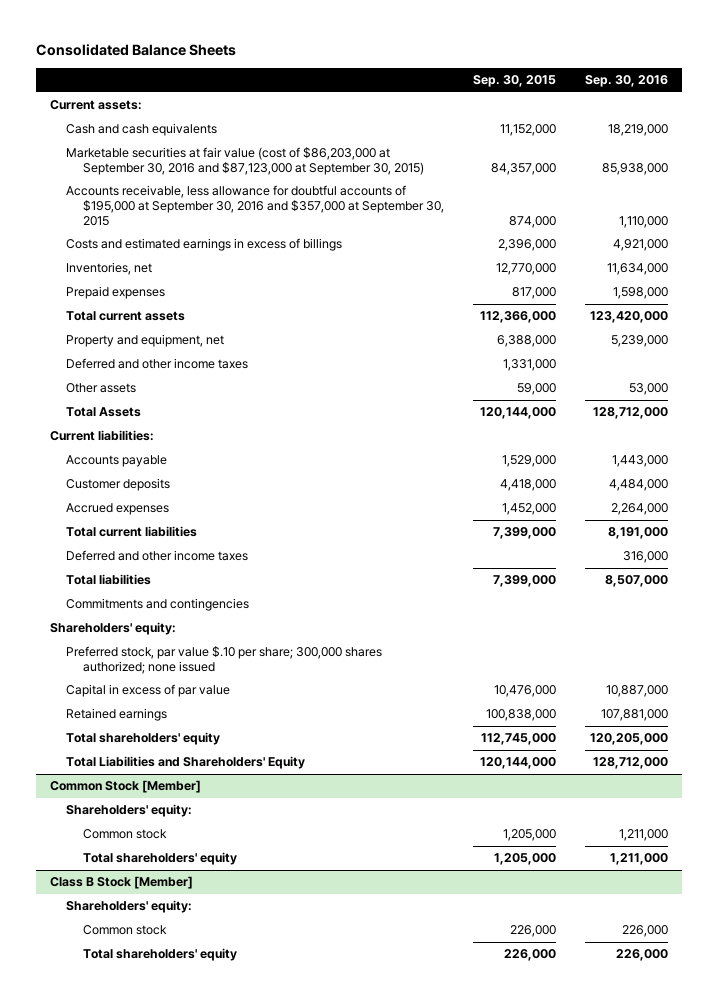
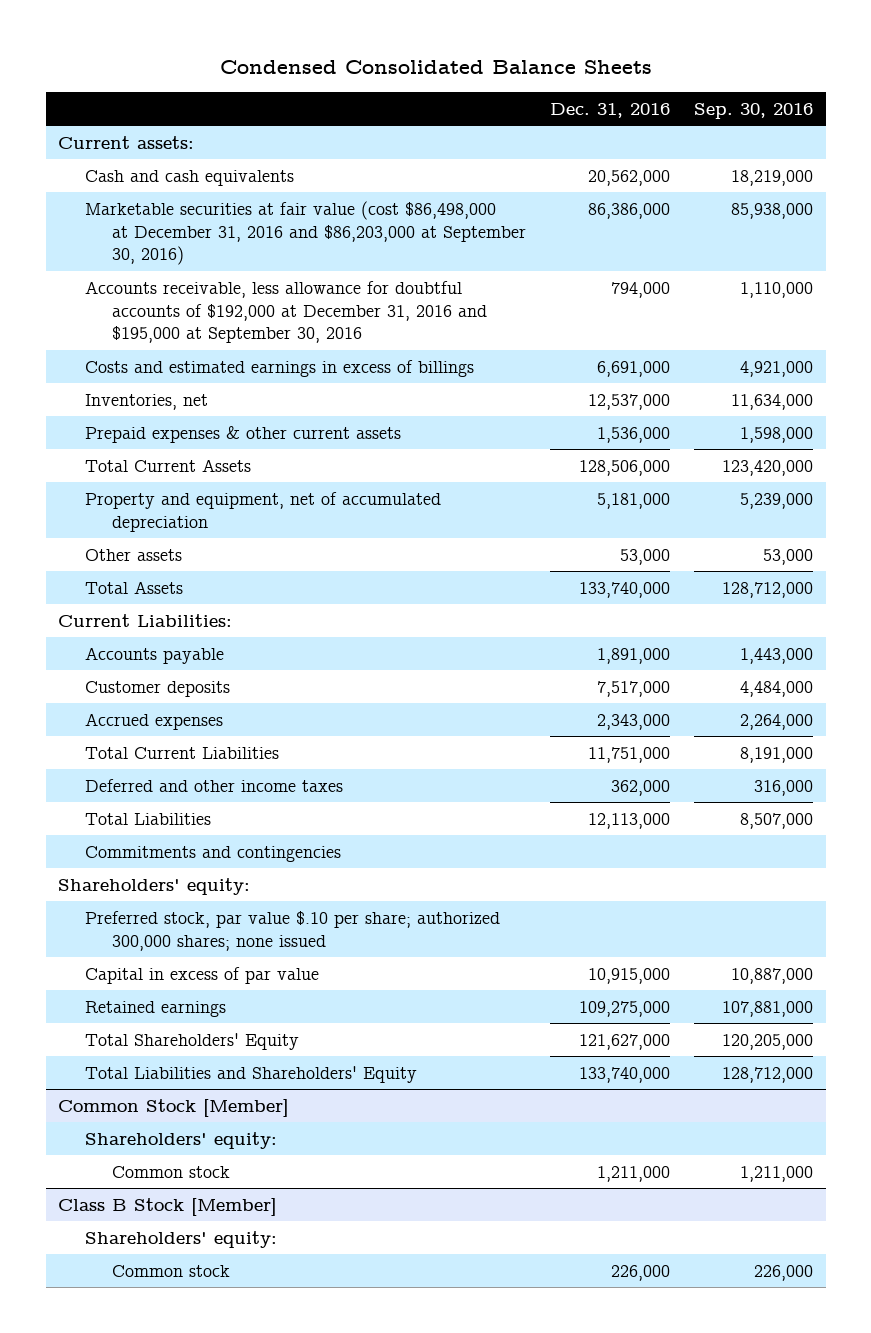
[35,44,236,57] Consolidated Balance Sheets -> [219,59,652,74] Condensed Consolidated Balance Sheets
[472,75,556,88] Sep. 30, 2015 -> none
none -> [550,102,671,118] Dec. 31, 2016
[66,147,424,176] Marketable securities at fair value (cost of $86,203,000 at September 30, 2016 and $87,123,000 at September 30, 2015) -> [84,200,526,266] Marketable securities at fair value (cost $86,498,000 at December 31, 2016 and $86,203,000 at September 30, 2016)
[66,185,444,226] Accounts receivable, less allowance for doubtful accounts of $195,000 at September 30, 2016 and $357,000 at September 30, 2015 -> [84,280,487,344] Accounts receivable, less allowance for doubtful accounts of $192,000 at December 31, 2016 and $195,000 at September 30, 2016
[66,358,249,370] Deferred and other income taxes -> none
[66,286,166,300] Prepaid expenses -> [84,425,401,443] Prepaid expenses & other current assets
[66,311,186,322] Total current assets -> [84,458,251,472] Total Current Assets
[66,334,225,348] Property and equipment, net -> [84,491,441,532] Property and equipment, net of accumulated depreciation
[50,430,155,442] Current liabilities: -> [57,613,232,627] Current Liabilities:
[66,526,198,538] Total current liabilities -> [84,746,279,759] Total Current Liabilities
[66,574,152,586] Total liabilities -> [84,812,211,825] Total Liabilities
[66,646,383,675] Preferred stock, par value $.10 per share; 300,000 shares authorized; none issued -> [84,910,500,951] Preferred stock, par value $.10 per share; authorized 300,000 shares; none issued
[66,732,221,746] Total shareholders' equity -> [84,1032,299,1050] Total Shareholders' Equity
[82,852,237,866] Total shareholders' equity -> none
[82,948,237,962] Total shareholders' equity -> none

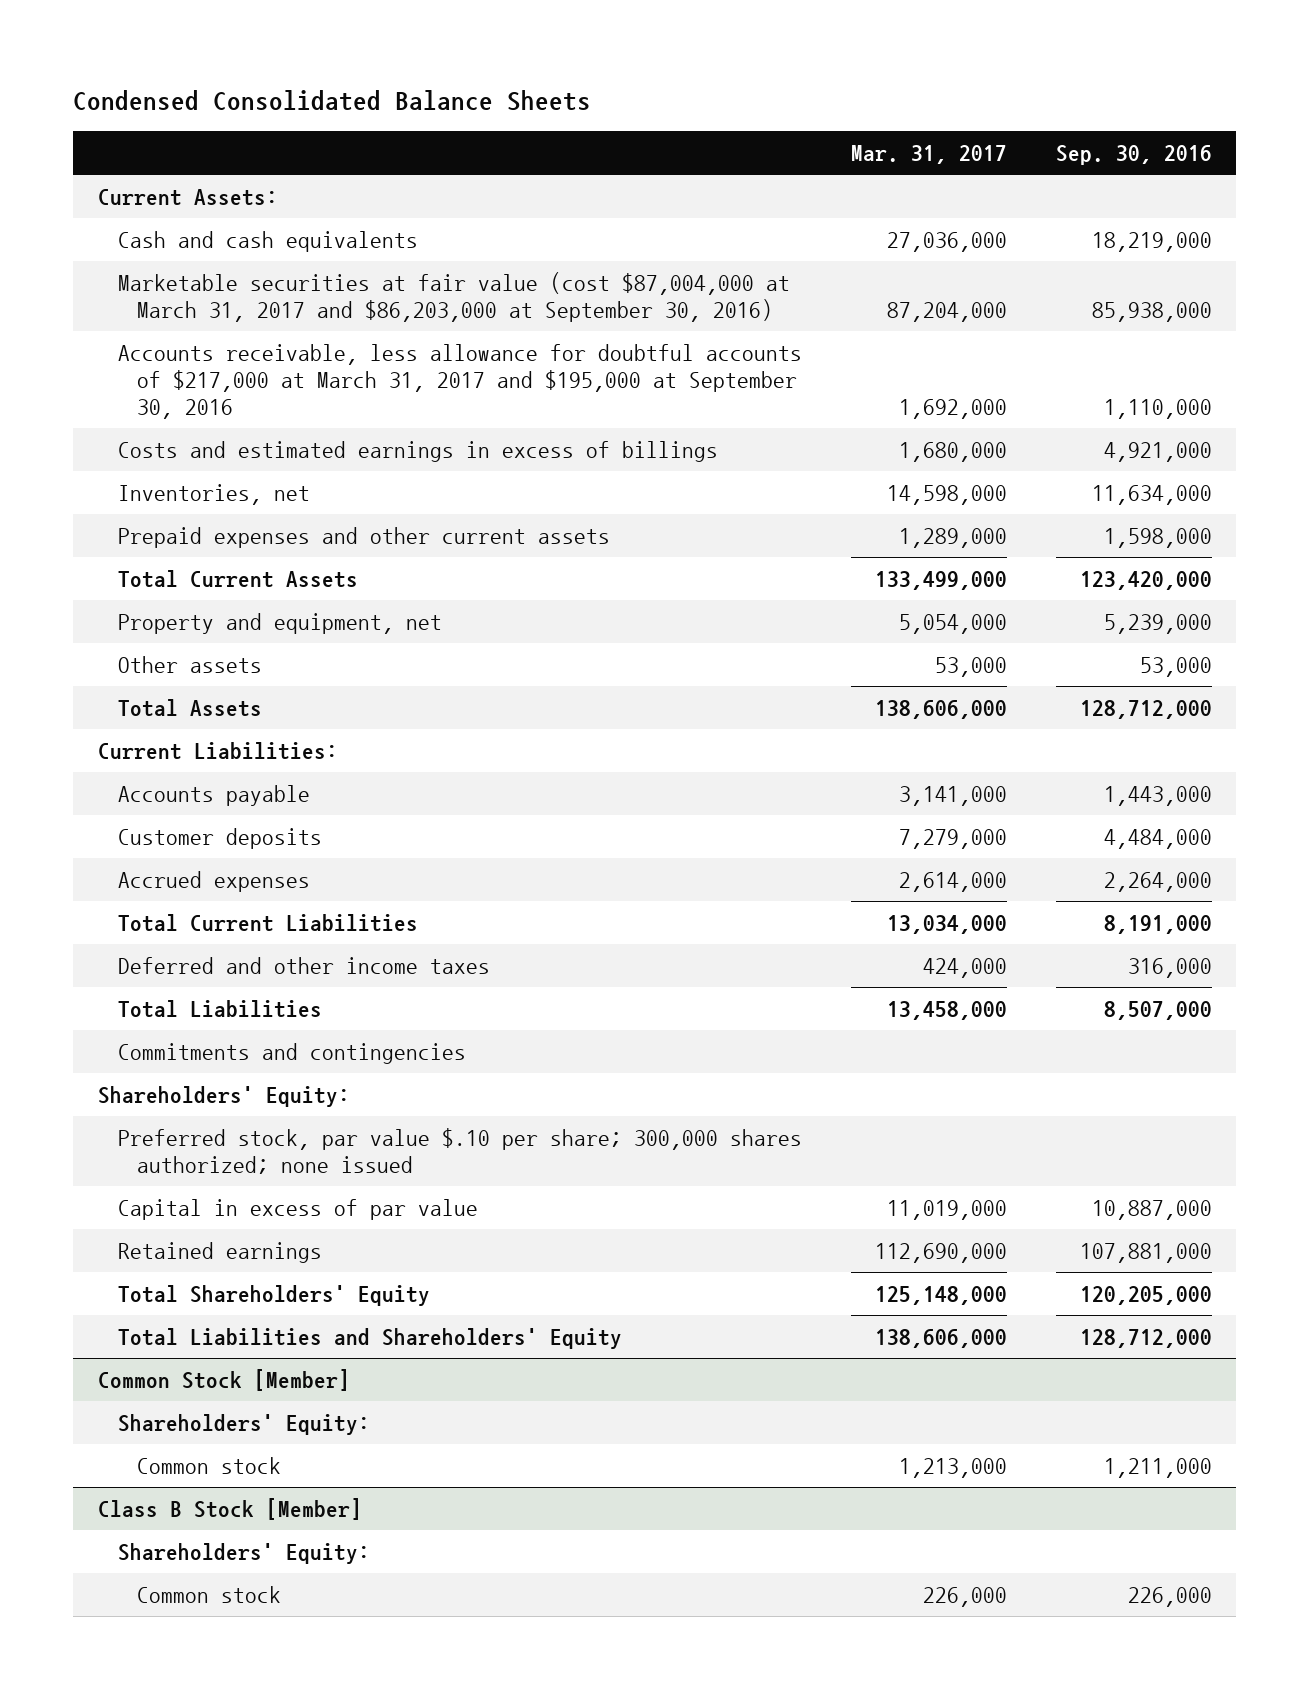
[550,102,671,118] Dec. 31, 2016 -> none
none -> [850,145,1007,165] Mar. 31, 2017
[57,135,194,149] Current assets: -> [97,188,278,206] Current Assets:
[84,200,526,266] Marketable securities at fair value (cost $86,498,000 at December 31, 2016 and $86,203,000 at September 30, 2016) -> [117,271,790,322] Marketable securities at fair value (cost $87,004,000 at March 31, 2017 and $86,203,000 at September 30, 2016)
[84,280,487,344] Accounts receivable, less allowance for doubtful accounts of $192,000 at December 31, 2016 and $195,000 at September 30, 2016 -> [117,343,802,420] Accounts receivable, less allowance for doubtful accounts of $217,000 at March 31, 2017 and $195,000 at September 30, 2016
[84,425,401,443] Prepaid expenses & other current assets -> [117,526,610,548] Prepaid expenses and other current assets
[84,491,441,532] Property and equipment, net of accumulated depreciation -> [117,612,442,634] Property and equipment, net
[57,877,250,895] Shareholders' equity: -> [97,1085,350,1107] Shareholders' Equity:
[84,910,500,951] Preferred stock, par value $.10 per share; authorized 300,000 shares; none issued -> [117,1127,802,1174] Preferred stock, par value $.10 per share; 300,000 shares authorized; none issued
[84,1131,277,1149] Shareholders' equity: -> [117,1413,370,1435] Shareholders' Equity:
[84,1230,277,1248] Shareholders' equity: -> [117,1542,370,1564] Shareholders' Equity:

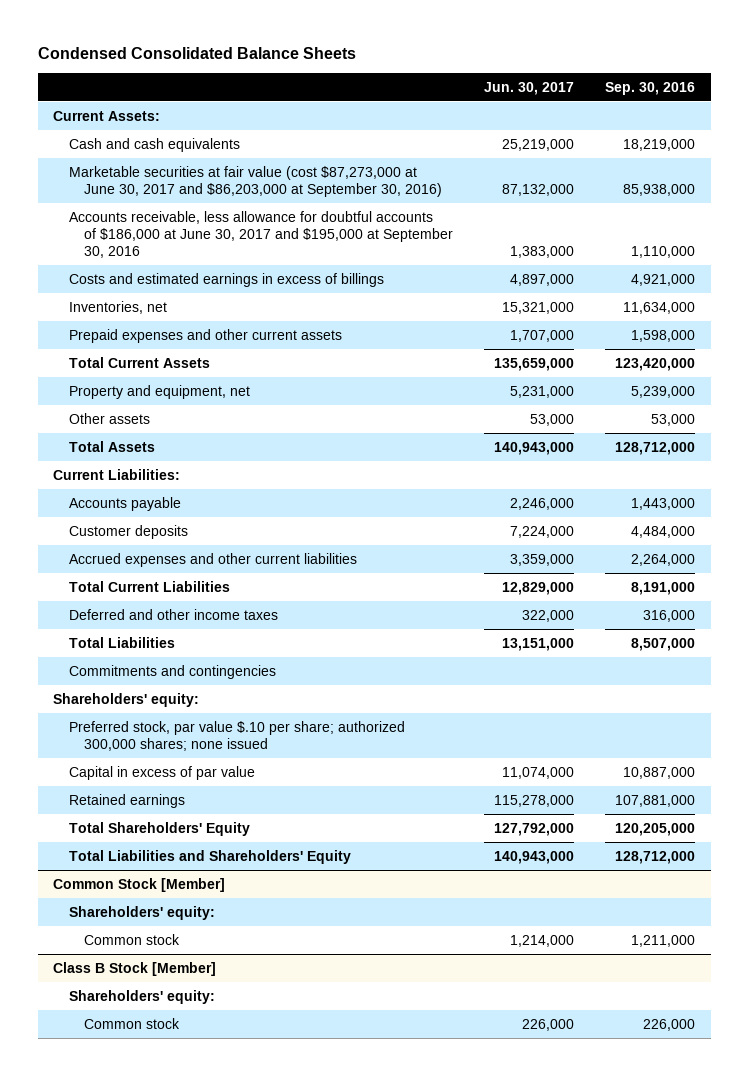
[850,145,1007,165] Mar. 31, 2017 -> none
none -> [484,81,575,95] Jun. 30, 2017
[117,271,790,322] Marketable securities at fair value (cost $87,004,000 at March 31, 2017 and $86,203,000 at September 30, 2016) -> [68,165,443,197] Marketable securities at fair value (cost $87,273,000 at June 30, 2017 and $86,203,000 at September 30, 2016)
[117,343,802,420] Accounts receivable, less allowance for doubtful accounts of $217,000 at March 31, 2017 and $195,000 at September 30, 2016 -> [68,210,454,259] Accounts receivable, less allowance for doubtful accounts of $186,000 at June 30, 2017 and $195,000 at September 30, 2016
[117,870,310,892] Accrued expenses -> [68,552,357,567] Accrued expenses and other current liabilities
[97,1085,350,1107] Shareholders' Equity: -> [53,692,200,707] Shareholders' equity:
[117,1127,802,1174] Preferred stock, par value $.10 per share; 300,000 shares authorized; none issued -> [68,720,405,751] Preferred stock, par value $.10 per share; authorized 300,000 shares; none issued
[117,1413,370,1435] Shareholders' Equity: -> [68,905,215,920] Shareholders' equity:
[117,1542,370,1564] Shareholders' Equity: -> [68,989,215,1004] Shareholders' equity:

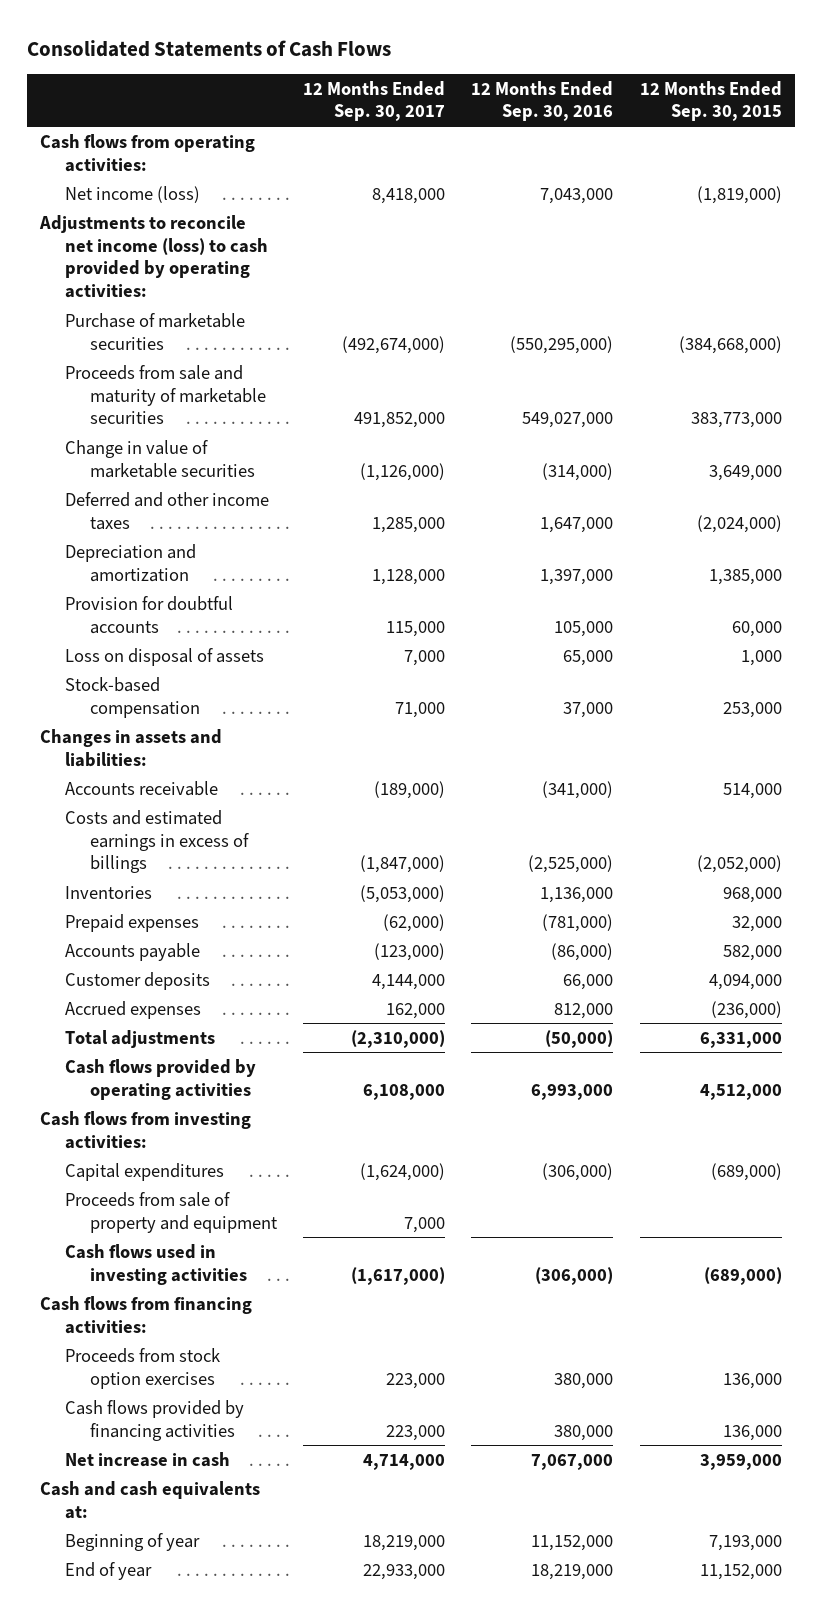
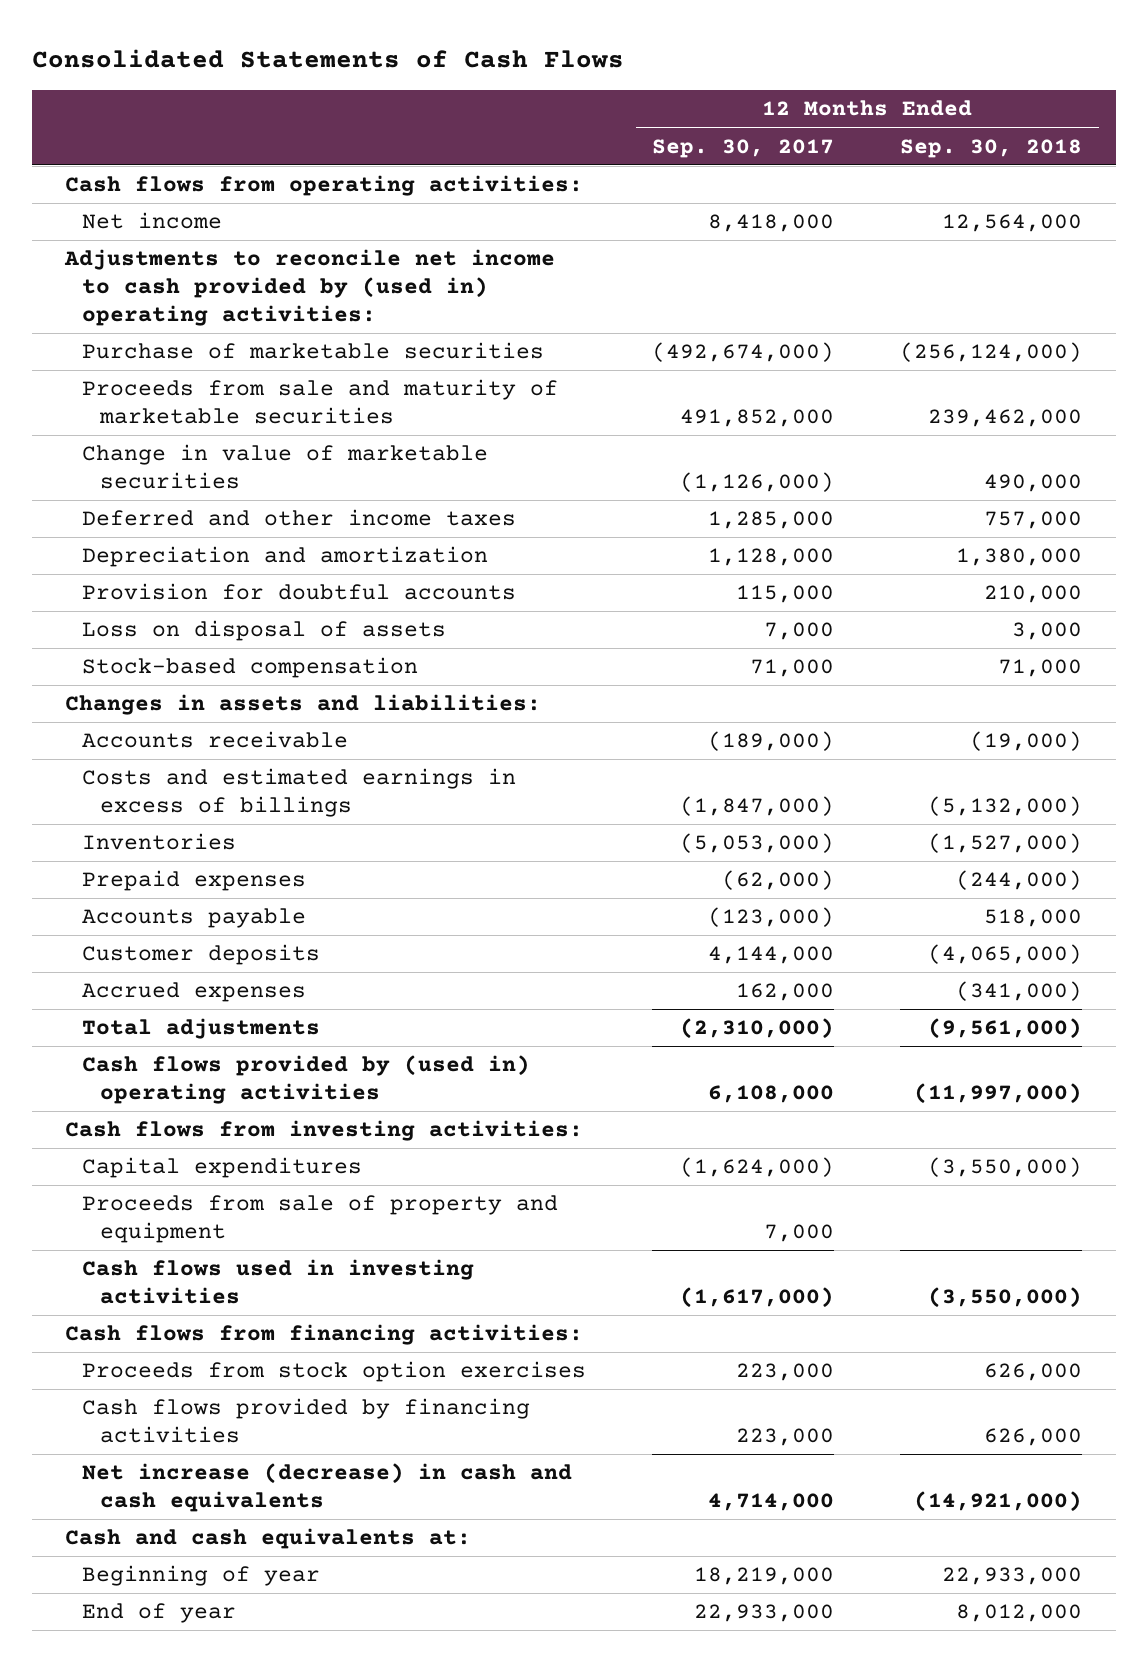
[471,80,614,122] 12 Months Ended Sep. 30, 2016 -> none
[639,80,782,122] 12 Months Ended Sep. 30, 2015 -> none
none -> [900,138,1083,158] Sep. 30, 2018
[64,185,200,203] Net income (loss) -> [82,212,223,230] Net income
[39,214,268,299] Adjustments to reconcile net income (loss) to cash provided by operating activities: -> [63,249,555,326] Adjustments to reconcile net income to cash provided by (used in) operating activities:
[64,1058,256,1100] Cash flows provided by operating activities -> [82,1055,531,1105] Cash flows provided by (used in) operating activities
[64,1451,230,1467] Net increase in cash -> [82,1463,573,1513] Net increase (decrease) in cash and cash equivalents

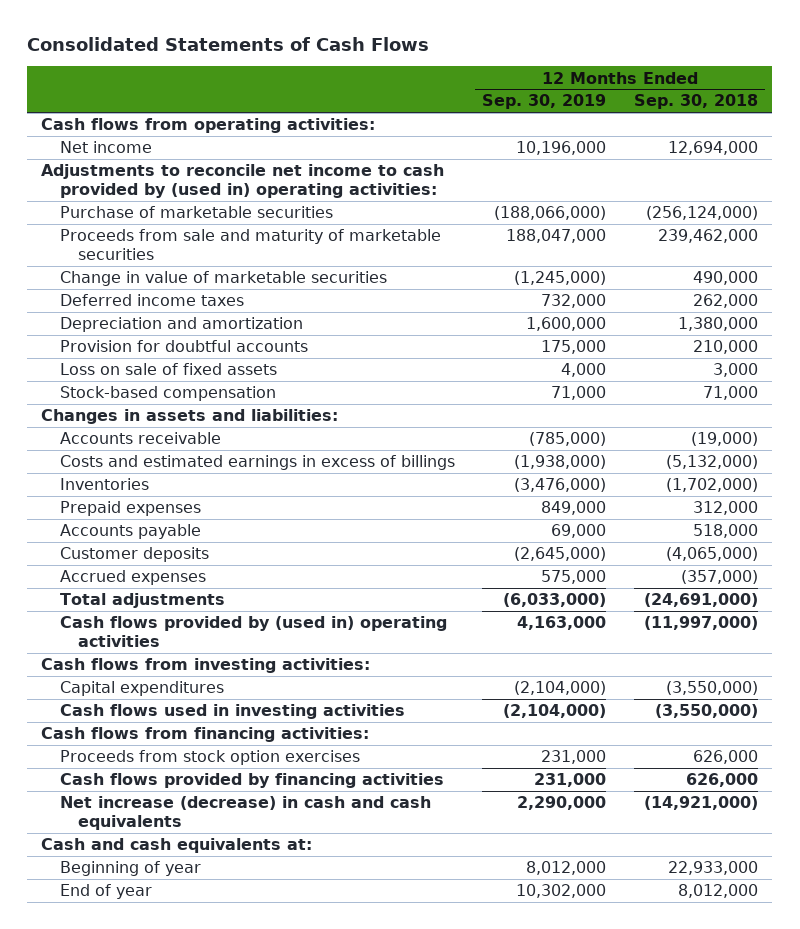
[652,138,835,158] Sep. 30, 2017 -> none
none -> [482,94,607,110] Sep. 30, 2019
[942,214,1083,233] 12,564,000 -> [668,141,759,156] 12,694,000
[82,509,517,527] Deferred and other income taxes -> [59,294,244,307] Deferred income taxes
[984,511,1083,530] 757,000 -> [693,294,759,309] 262,000
[82,620,447,642] Loss on disposal of assets -> [59,363,277,376] Loss on sale of fixed assets
[928,833,1083,854] (1,527,000) -> [666,478,759,493] (1,702,000)
[956,870,1083,891] (244,000) -> [693,501,759,516] 312,000
[956,981,1083,1002] (341,000) -> [681,570,759,585] (357,000)
[928,1018,1083,1040] (9,561,000) -> [644,593,759,608] (24,691,000)
[82,1195,559,1244] Proceeds from sale of property and equipment -> none

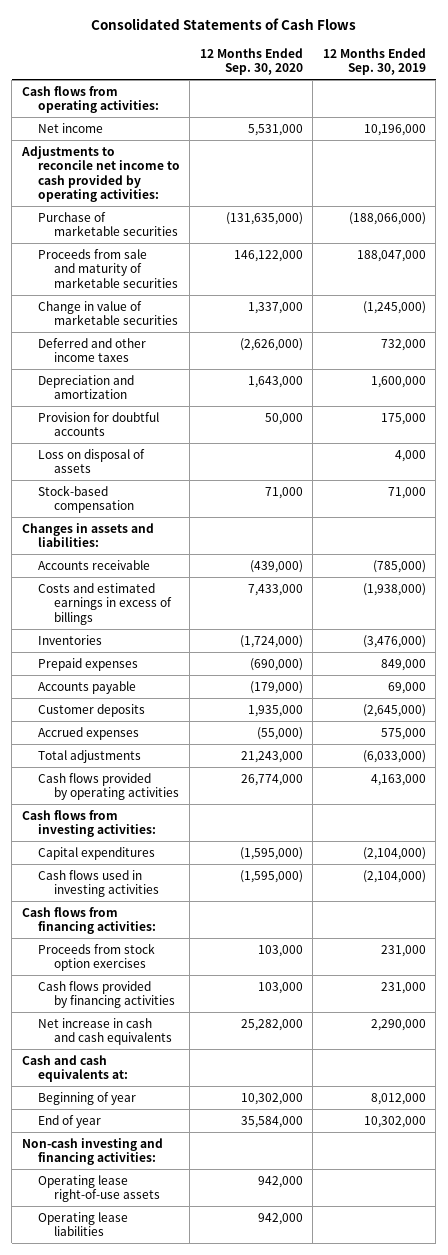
[634,94,759,110] Sep. 30, 2018 -> none
none -> [199,47,303,76] 12 Months Ended Sep. 30, 2020
[41,164,445,199] Adjustments to reconcile net income to cash provided by (used in) operating activities: -> [20,145,180,203] Adjustments to reconcile net income to cash provided by operating activities:
[59,294,244,307] Deferred income taxes -> [37,337,146,363] Deferred and other income taxes
[59,363,277,376] Loss on sale of fixed assets -> [37,448,145,474] Loss on disposal of assets
[59,616,447,648] Cash flows provided by (used in) operating activities -> [37,772,180,801] Cash flows provided by operating activities
[59,796,431,831] Net increase (decrease) in cash and cash equivalents -> [37,1017,173,1046] Net increase in cash and cash equivalents
none -> [21,1137,163,1166] Non-cash investing and financing activities:
none -> [37,1174,161,1203] Operating lease right-of-use assets
none -> [37,1211,128,1237] Operating lease liabilities

